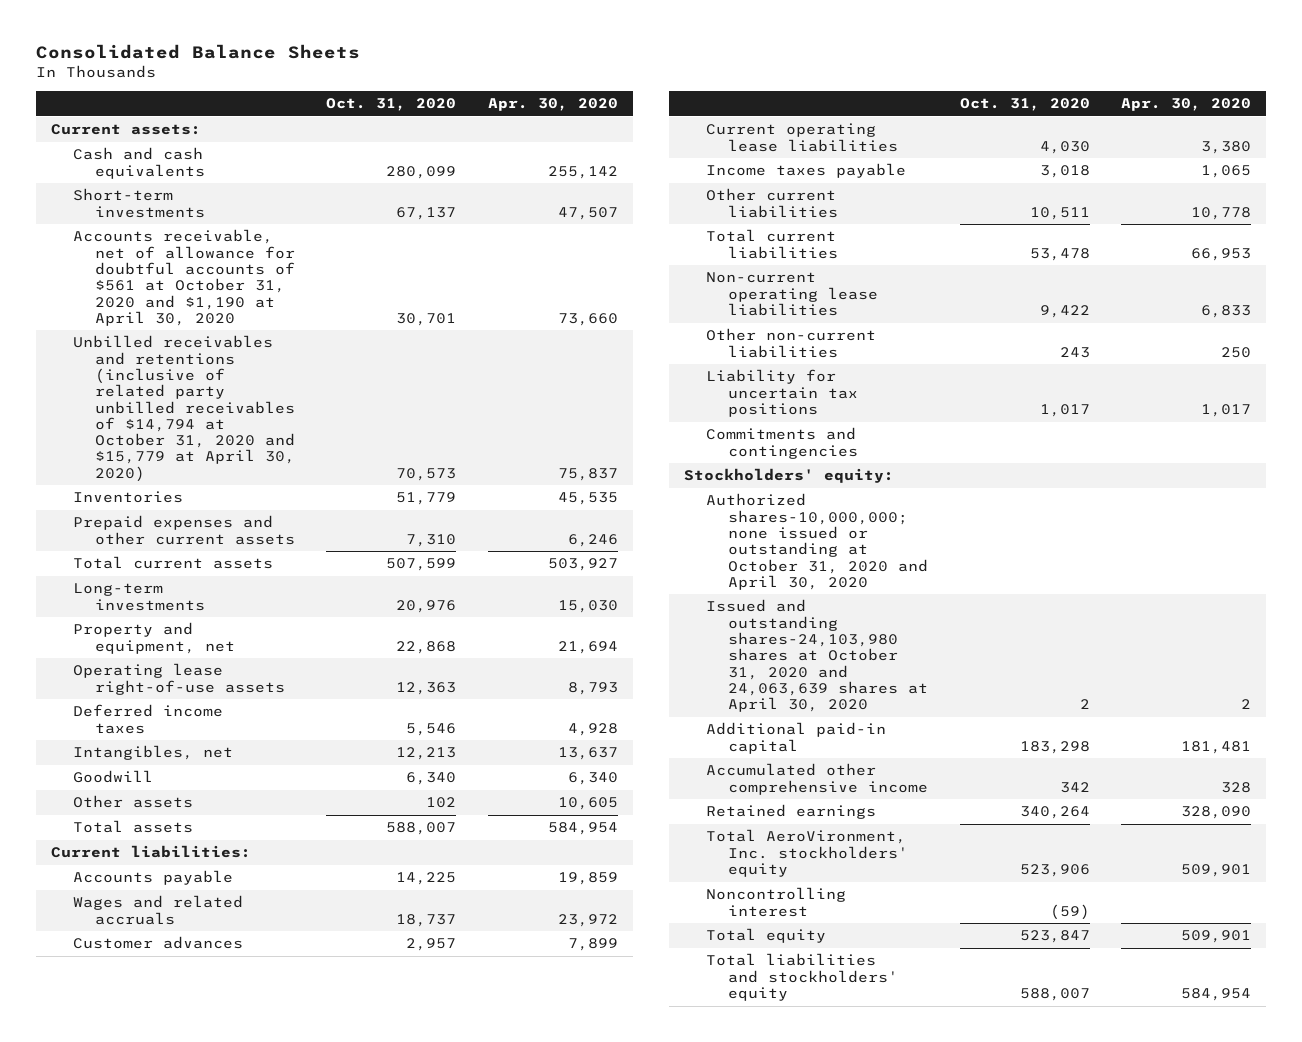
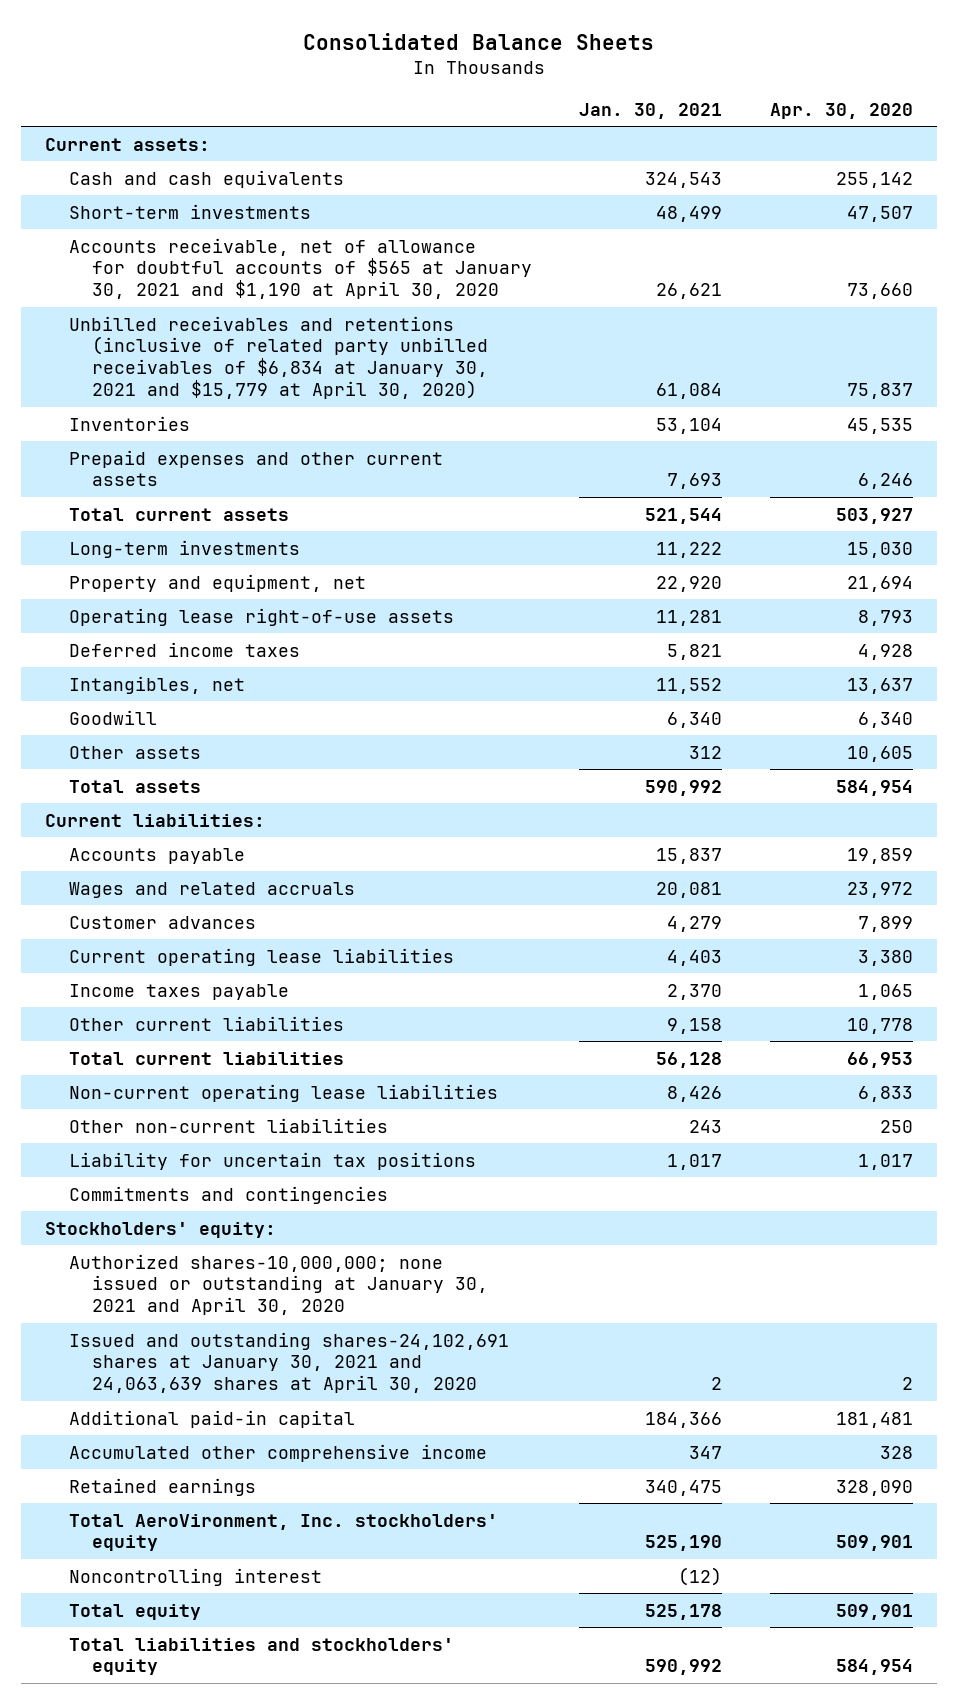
[326,98,457,112] Oct. 31, 2020 -> none
none -> [579,103,723,120] Jan. 30, 2021
[73,229,296,326] Accounts receivable, net of allowance for doubtful accounts of $561 at October 31, 2020 and $1,190 at April 30, 2020 -> [68,237,532,300] Accounts receivable, net of allowance for doubtful accounts of $565 at January 30, 2021 and $1,190 at April 30, 2020
[73,335,296,482] Unbilled receivables and retentions (inclusive of related party unbilled receivables of $14,794 at October 31, 2020 and $15,779 at April 30, 2020) -> [68,315,488,400] Unbilled receivables and retentions (inclusive of related party unbilled receivables of $6,834 at January 30, 2021 and $15,779 at April 30, 2020)
[706,493,929,590] Authorized shares-10,000,000; none issued or outstanding at October 31, 2020 and April 30, 2020 -> [68,1253,488,1316] Authorized shares-10,000,000; none issued or outstanding at January 30, 2021 and April 30, 2020
[706,599,929,713] Issued and outstanding shares-24,103,980 shares at October 31, 2020 and 24,063,639 shares at April 30, 2020 -> [68,1331,509,1394] Issued and outstanding shares-24,102,691 shares at January 30, 2021 and 24,063,639 shares at April 30, 2020

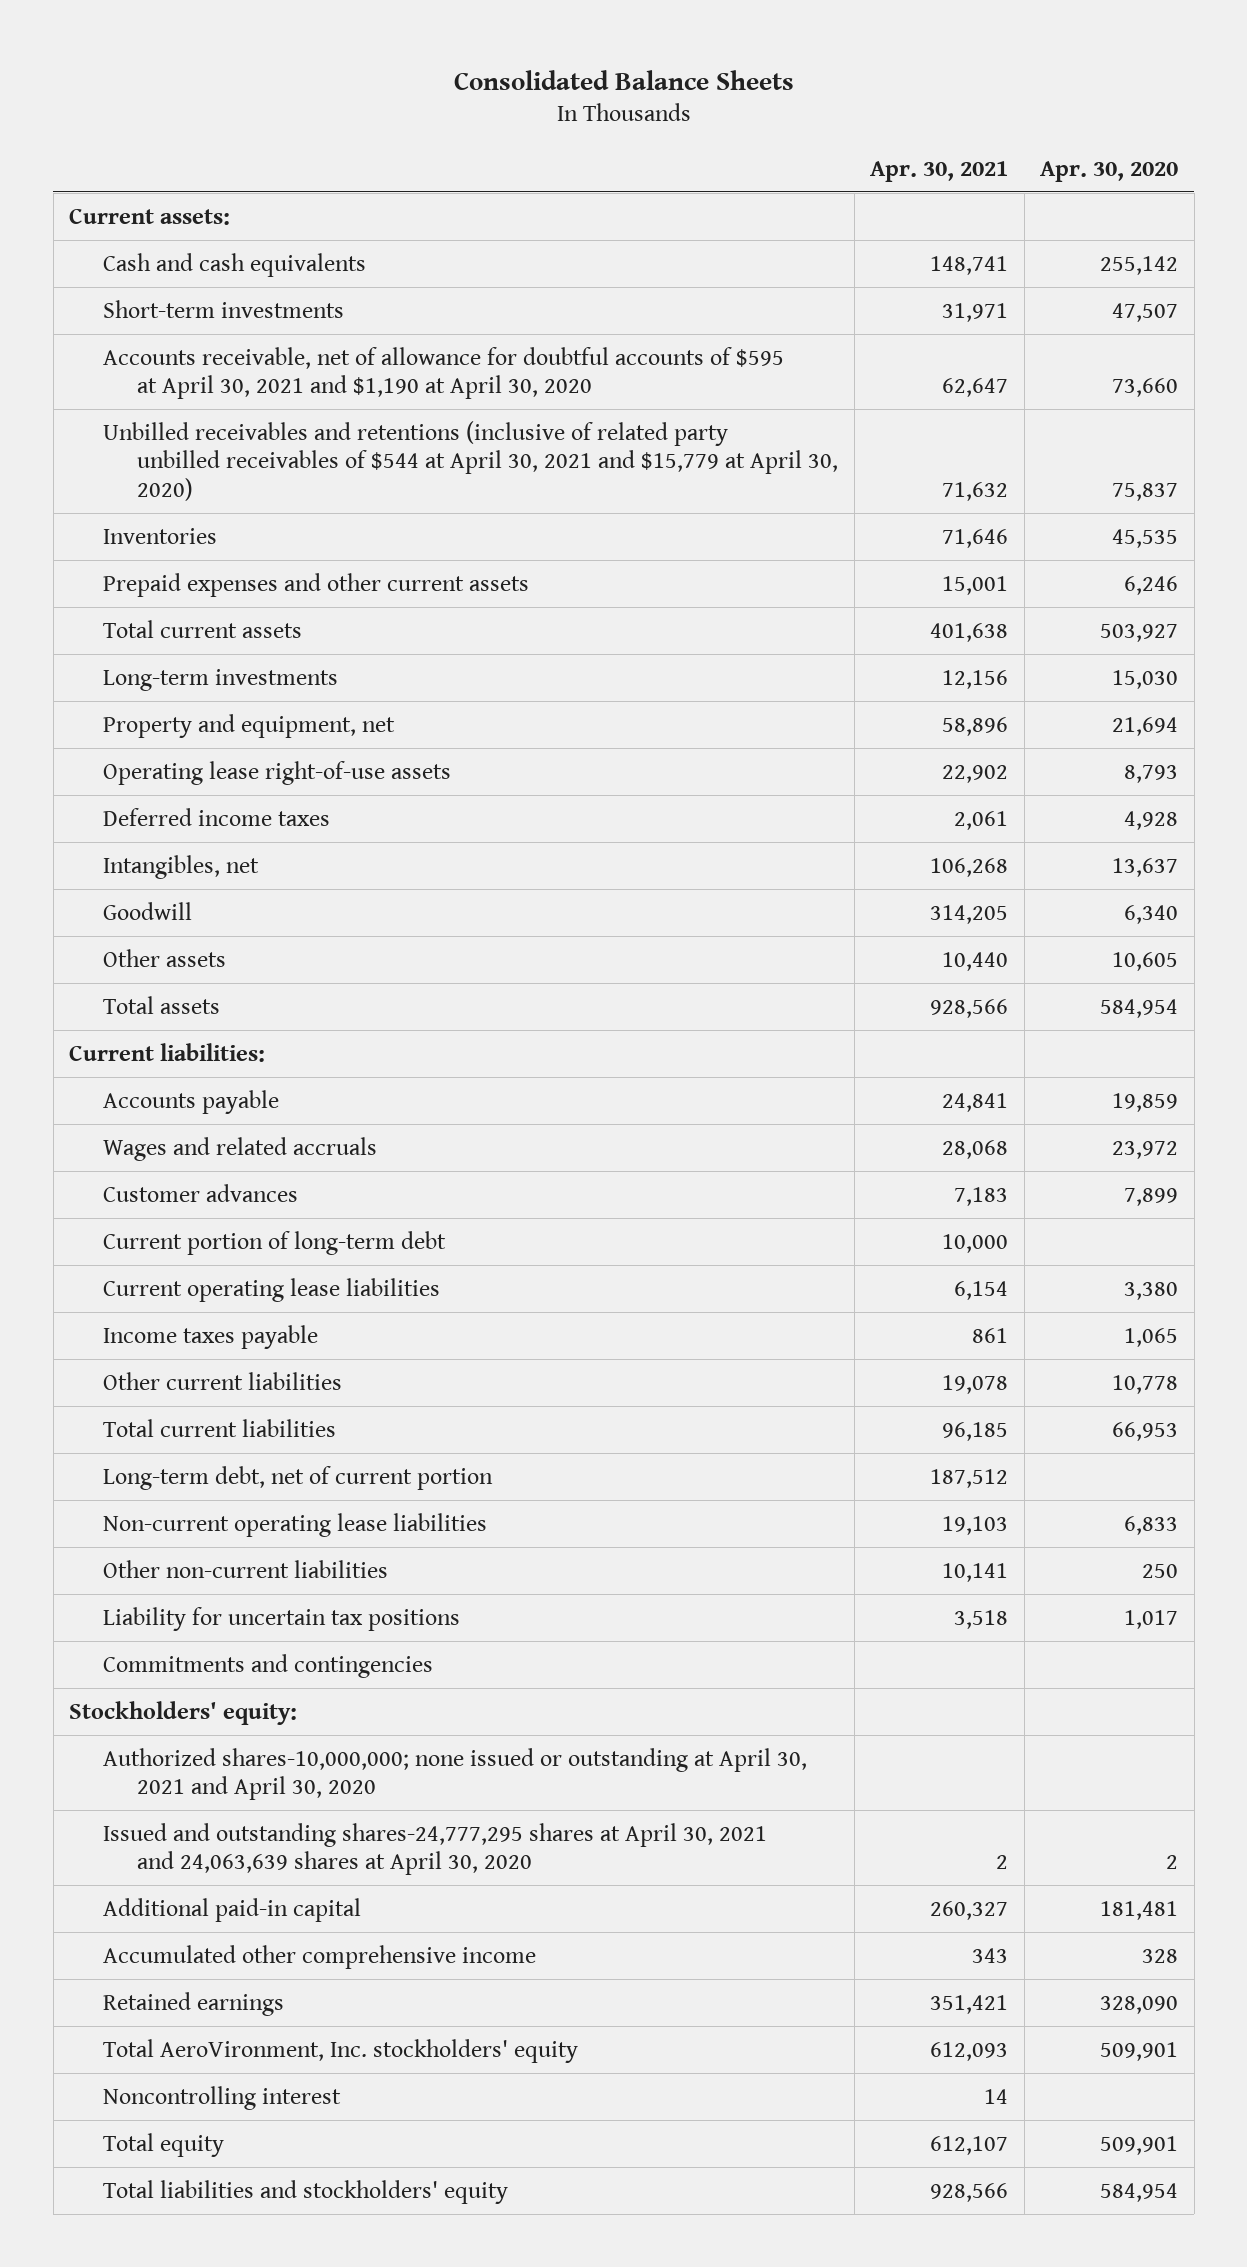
[579,103,723,120] Jan. 30, 2021 -> none
none -> [870,160,1009,182] Apr. 30, 2021
[68,237,532,300] Accounts receivable, net of allowance for doubtful accounts of $565 at January 30, 2021 and $1,190 at April 30, 2020 -> [103,346,785,400] Accounts receivable, net of allowance for doubtful accounts of $595 at April 30, 2021 and $1,190 at April 30, 2020
[68,315,488,400] Unbilled receivables and retentions (inclusive of related party unbilled receivables of $6,834 at January 30, 2021 and $15,779 at April 30, 2020) -> [103,420,839,502] Unbilled receivables and retentions (inclusive of related party unbilled receivables of $544 at April 30, 2021 and $15,779 at April 30, 2020)
none -> [103,1230,447,1255] Current portion of long-term debt
none -> [103,1465,494,1490] Long-term debt, net of current portion
[68,1253,488,1316] Authorized shares-10,000,000; none issued or outstanding at January 30, 2021 and April 30, 2020 -> [103,1747,808,1801] Authorized shares-10,000,000; none issued or outstanding at April 30, 2021 and April 30, 2020
[68,1331,509,1394] Issued and outstanding shares-24,102,691 shares at January 30, 2021 and 24,063,639 shares at April 30, 2020 -> [103,1822,768,1876] Issued and outstanding shares-24,777,295 shares at April 30, 2021 and 24,063,639 shares at April 30, 2020

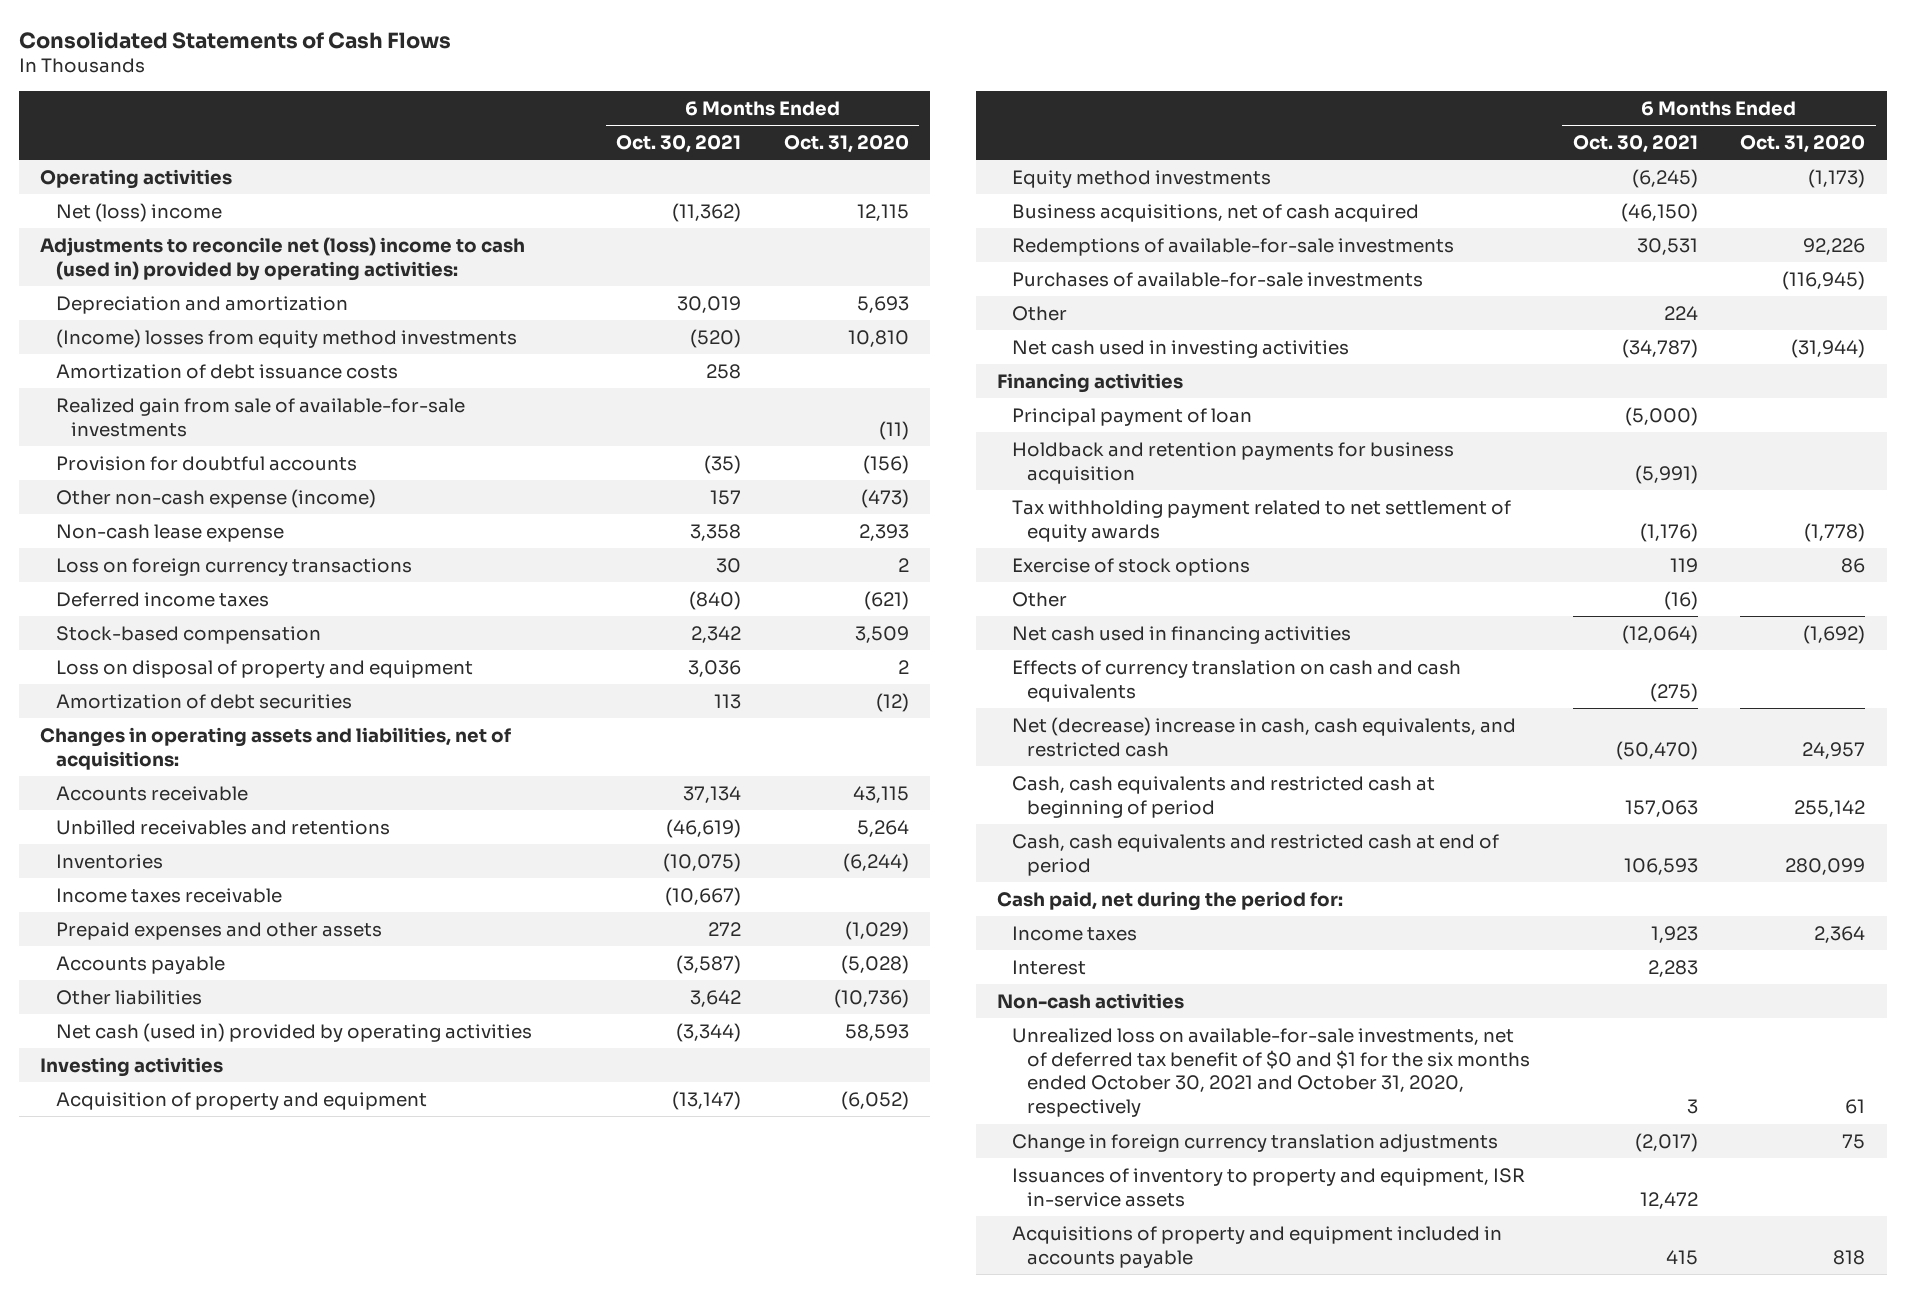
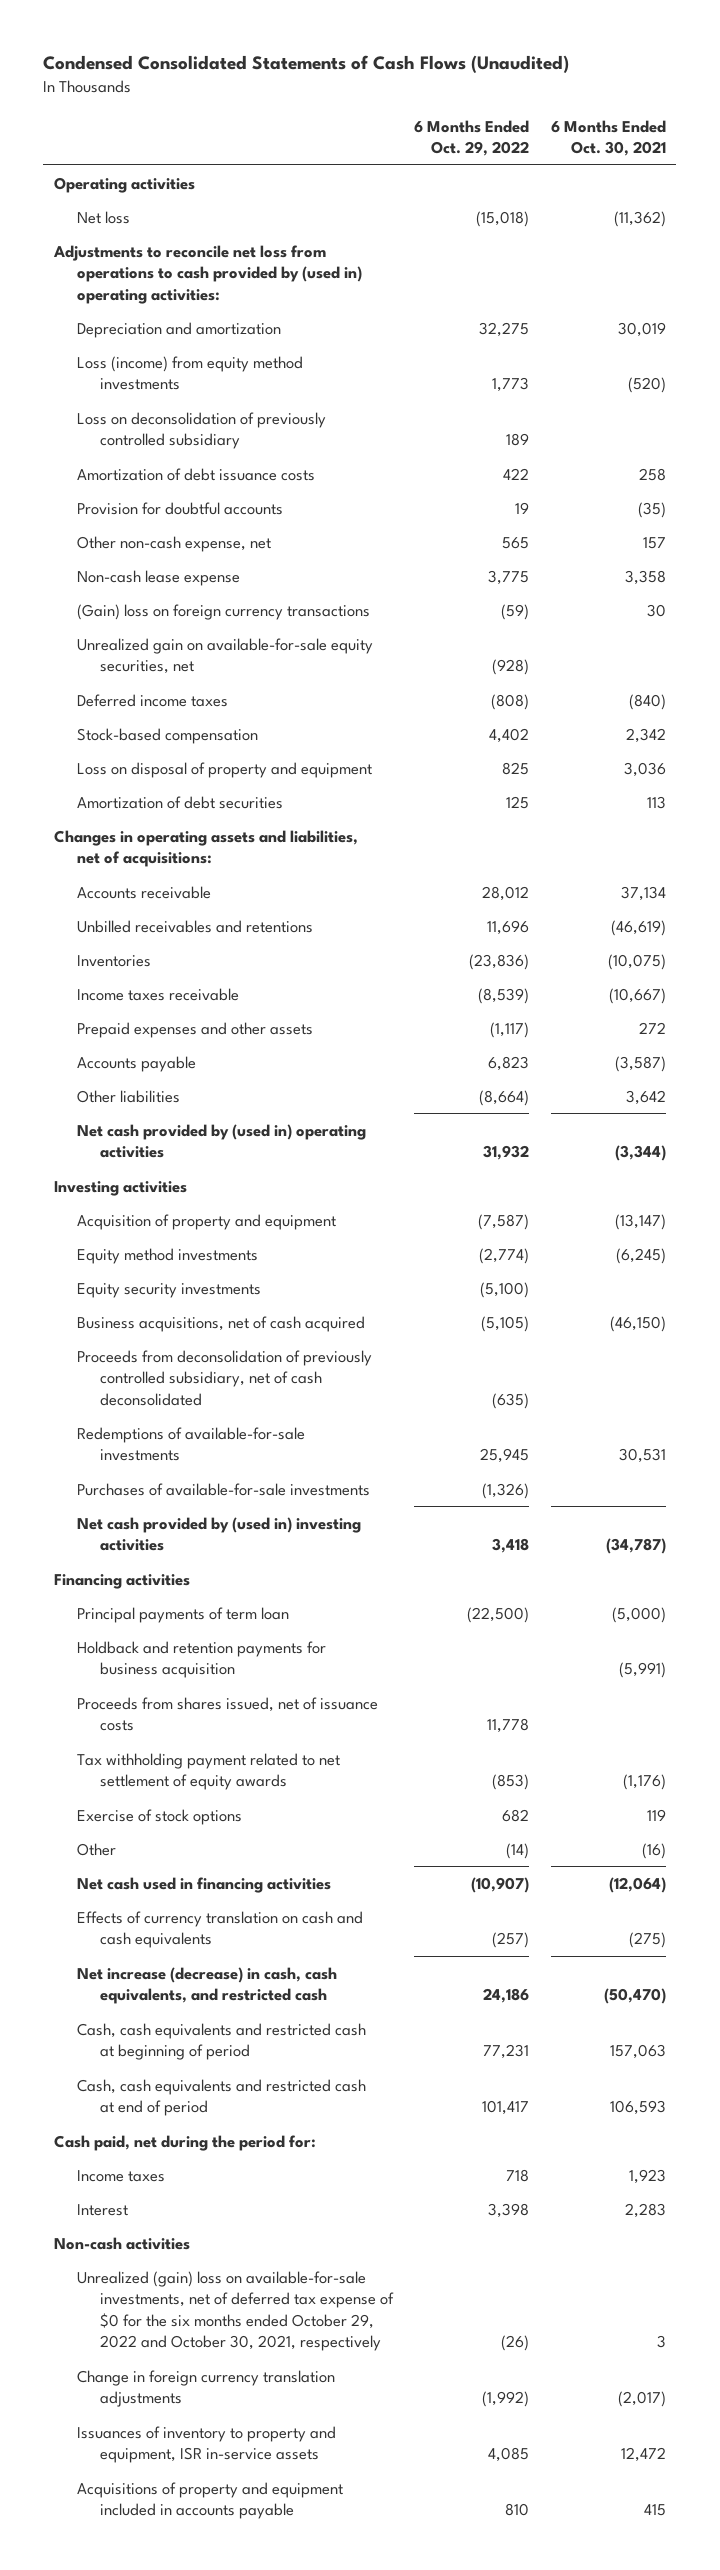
[19,30,452,49] Consolidated Statements of Cash Flows -> [43,55,570,74] Condensed Consolidated Statements of Cash Flows (Unaudited)
[783,134,909,153] Oct. 31, 2020 -> none
none -> [414,119,530,156] 6 Months Ended Oct. 29, 2022
[55,202,222,222] Net (loss) income -> [77,210,131,224] Net loss
[40,236,526,281] Adjustments to reconcile net (loss) income to cash (used in) provided by operating activities: -> [53,244,363,304] Adjustments to reconcile net loss from operations to cash provided by (used in) operating activities:
[55,328,517,348] (Income) losses from equity method investments -> [77,355,304,391] Loss (income) from equity method investments
none -> [77,411,327,450] Loss on deconsolidation of previously controlled subsidiary
[55,397,465,437] Realized gain from sale of available-for-sale investments -> none
[55,488,376,508] Other non-cash expense (income) -> [77,535,272,552] Other non-cash expense, net
[55,557,412,576] Loss on foreign currency transactions -> [77,603,371,620] (Gain) loss on foreign currency transactions
none -> [77,637,374,675] Unrealized gain on available-for-sale equity securities, net
[55,1022,532,1042] Net cash (used in) provided by operating activities -> [77,1123,367,1159] Net cash provided by (used in) operating activities
none -> [77,1282,262,1298] Equity security investments
none -> [77,1349,373,1406] Proceeds from deconsolidation of previously controlled subsidiary, net of cash deconsolidated
[1012,305,1068,321] Other -> none
[1012,339,1350,358] Net cash used in investing activities -> [77,1516,362,1552] Net cash provided by (used in) investing activities
[1012,407,1253,426] Principal payment of loan -> [77,1606,290,1623] Principal payments of term loan
none -> [77,1696,379,1732] Proceeds from shares issued, net of issuance costs
[1012,716,1517,757] Net (decrease) increase in cash, cash equivalents, and restricted cash -> [77,1966,338,2005] Net increase (decrease) in cash, cash equivalents, and restricted cash
[1012,1027,1531,1118] Unrealized loss on available-for-sale investments, net of deferred tax benefit of $0 and $1 for the six months ended October 30, 2021 and October 31, 2020, respectively -> [77,2270,395,2352] Unrealized (gain) loss on available-for-sale investments, net of deferred tax expense of $0 for the six months ended October 29, 2022 and October 30, 2021, respectively

